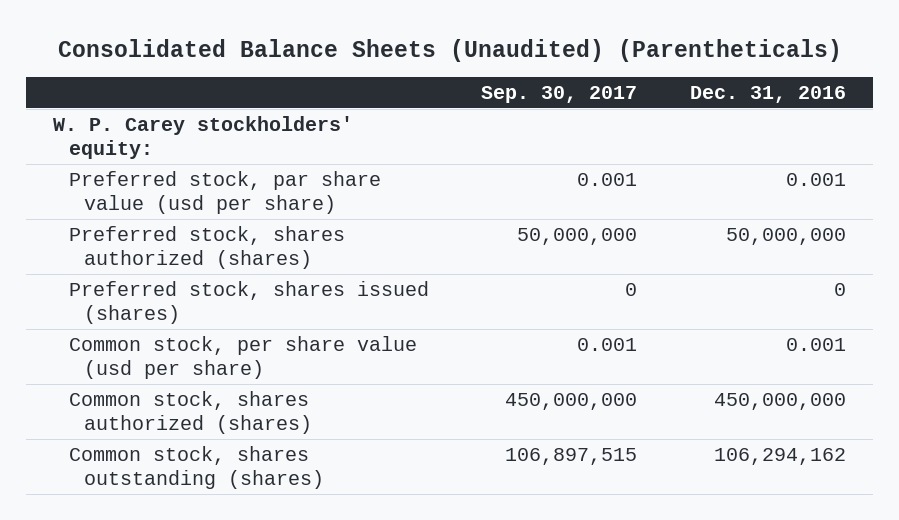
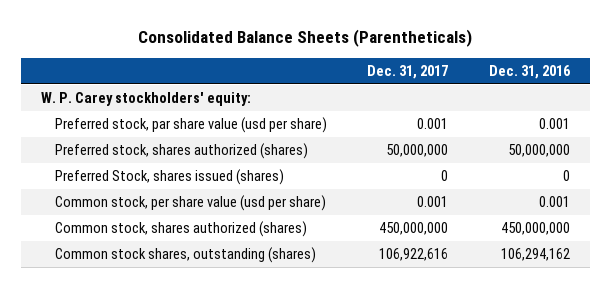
[57,39,842,63] Consolidated Balance Sheets (Unaudited) (Parentheticals) -> [138,29,473,48] Consolidated Balance Sheets (Parentheticals)
[481,86,638,104] Sep. 30, 2017 -> none
none -> [367,64,449,79] Dec. 31, 2017
[68,281,429,324] Preferred stock, shares issued (shares) -> [55,168,285,185] Preferred Stock, shares issued (shares)
[68,446,325,489] Common stock, shares outstanding (shares) -> [55,246,317,263] Common stock shares, outstanding (shares)

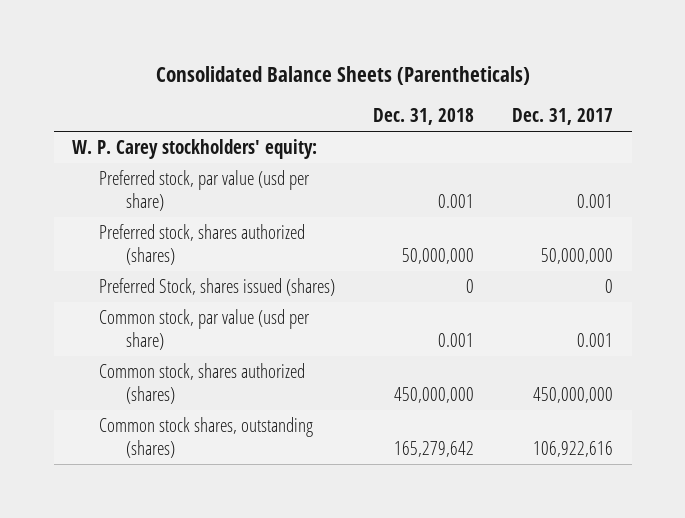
[488,64,571,79] Dec. 31, 2016 -> none
none -> [372,108,474,126] Dec. 31, 2018
[55,116,328,133] Preferred stock, par share value (usd per share) -> [99,169,311,211] Preferred stock, par value (usd per share)
[55,194,327,211] Common stock, per share value (usd per share) -> [99,308,311,350] Common stock, par value (usd per share)

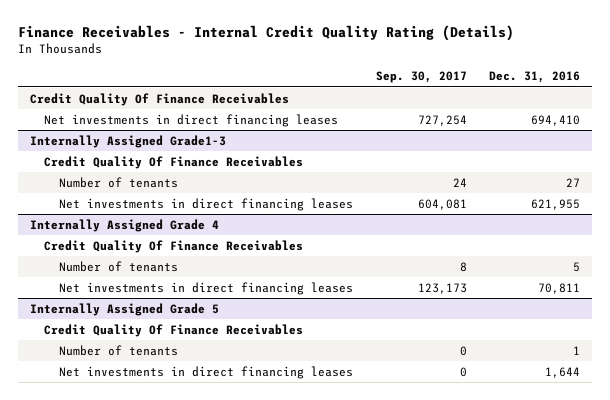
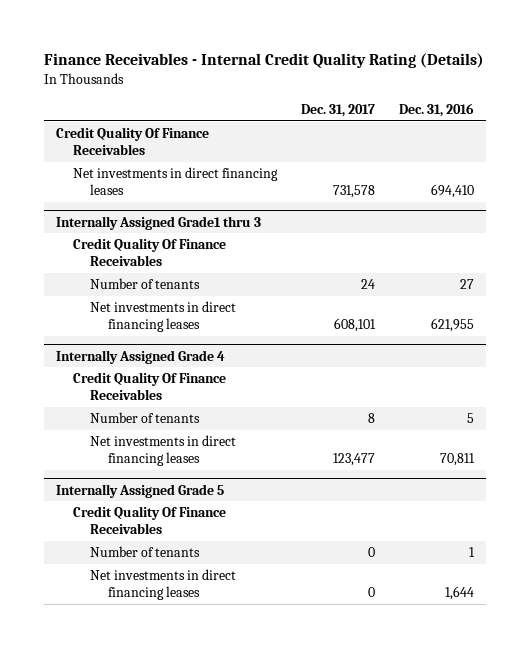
[375,71,467,84] Sep. 30, 2017 -> none
none -> [301,103,376,117] Dec. 31, 2017
[29,134,226,148] Internally Assigned Grade1-3 -> [55,215,261,230] Internally Assigned Grade1 thru 3

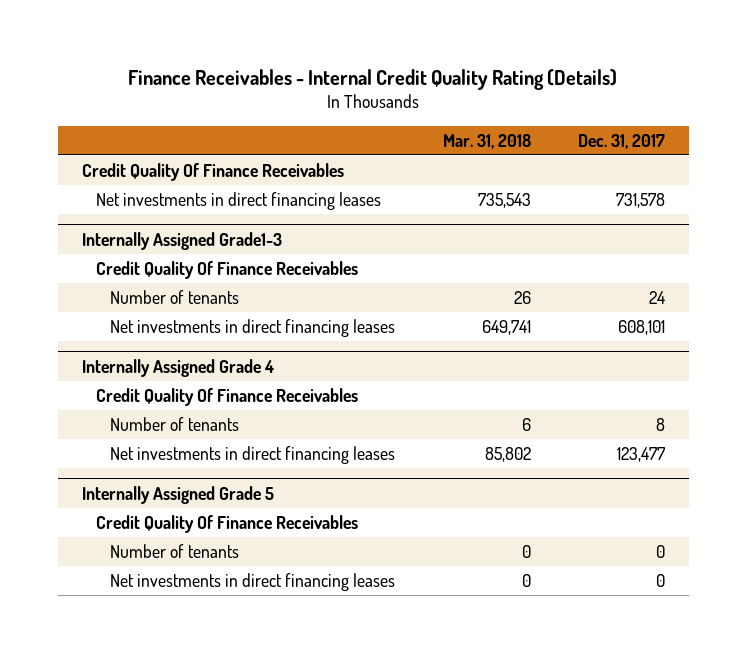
[399,102,475,117] Dec. 31, 2016 -> none
none -> [442,133,531,149] Mar. 31, 2018
[55,215,261,230] Internally Assigned Grade1 thru 3 -> [81,231,282,250] Internally Assigned Grade1-3

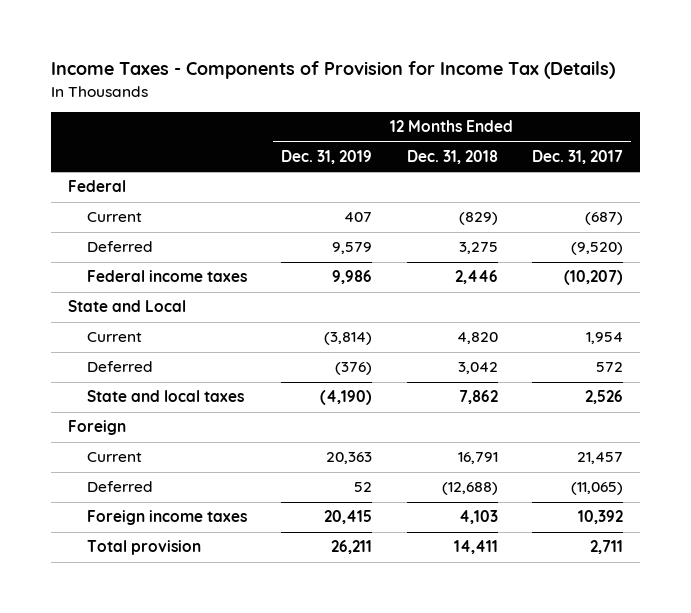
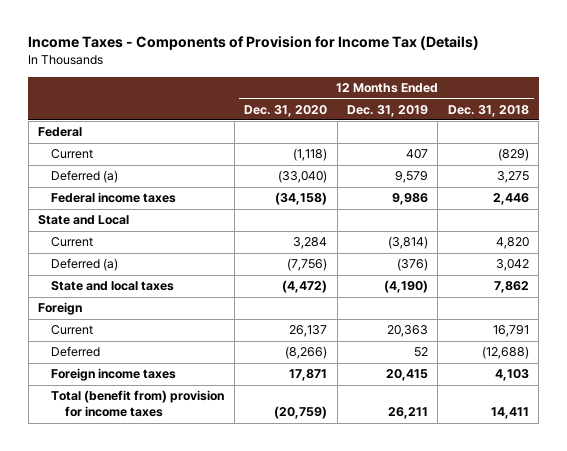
[531,150,623,165] Dec. 31, 2017 -> none
none -> [244,104,328,117] Dec. 31, 2020
[87,241,154,253] Deferred -> [51,170,119,184] Deferred (a)
[87,361,154,373] Deferred -> [51,258,119,272] Deferred (a)
[87,540,202,556] Total provision -> [51,390,225,418] Total (benefit from) provision for income taxes

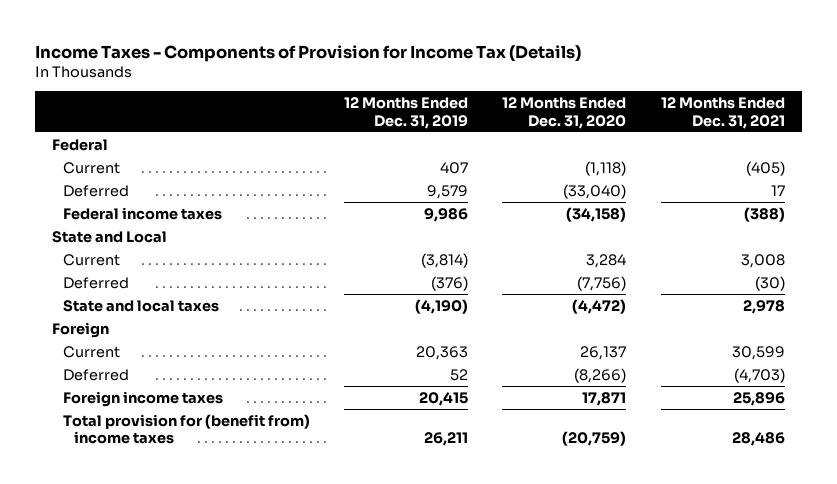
[447,104,529,117] Dec. 31, 2018 -> none
none -> [660,97,785,129] 12 Months Ended Dec. 31, 2021
[51,170,119,184] Deferred (a) -> [63,184,130,197] Deferred
[51,258,119,272] Deferred (a) -> [63,276,130,289] Deferred
[51,390,225,418] Total (benefit from) provision for income taxes -> [63,413,311,445] Total provision for (benefit from) income taxes

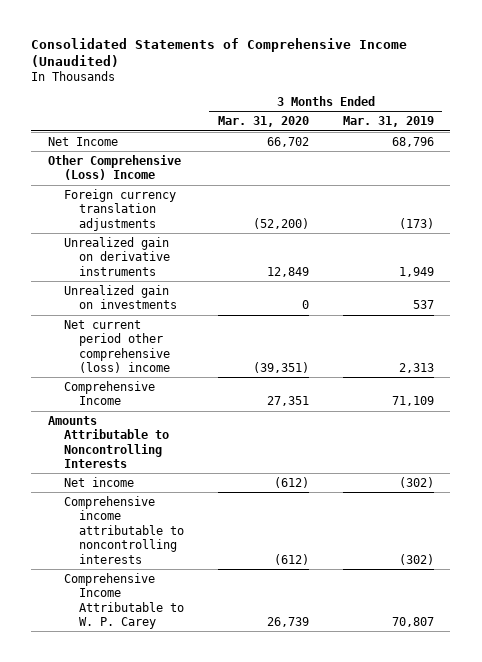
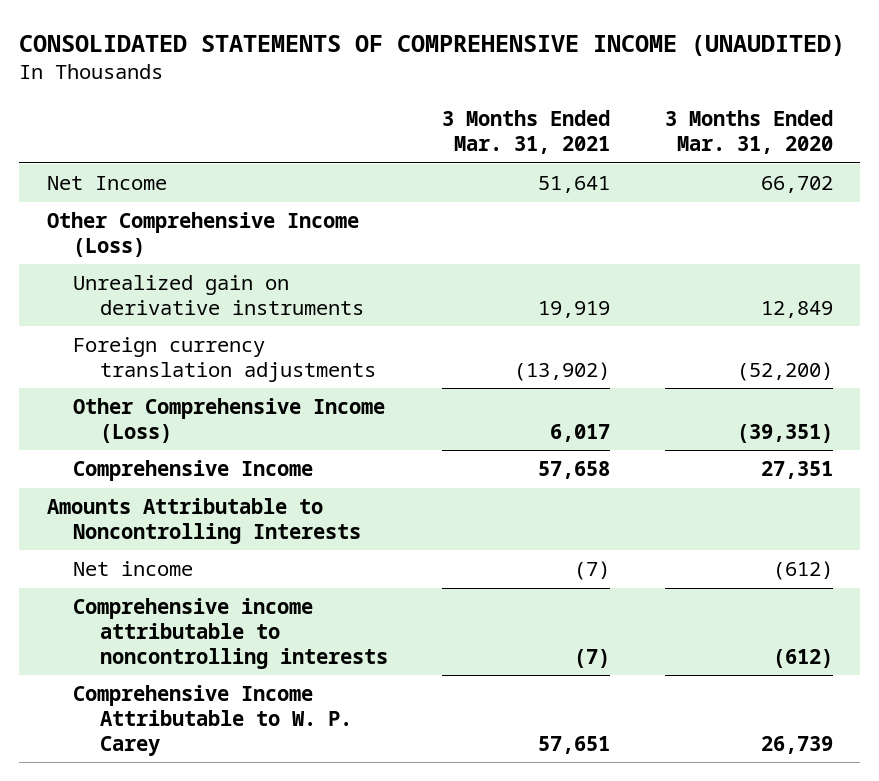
[31,37,408,68] Consolidated Statements of Comprehensive Income (Unaudited) -> [19,34,846,56] CONSOLIDATED STATEMENTS OF COMPREHENSIVE INCOME (UNAUDITED)
[342,116,434,128] Mar. 31, 2019 -> none
none -> [442,110,611,155] 3 Months Ended Mar. 31, 2021
[48,154,182,181] Other Comprehensive (Loss) Income -> [46,212,359,257] Other Comprehensive Income (Loss)
[63,284,178,310] Unrealized gain on investments -> none
[63,188,176,231] Foreign currency translation adjustments -> [73,337,376,382] Foreign currency translation adjustments
[63,319,171,374] Net current period other comprehensive (loss) income -> [73,398,386,443] Other Comprehensive Income (Loss)

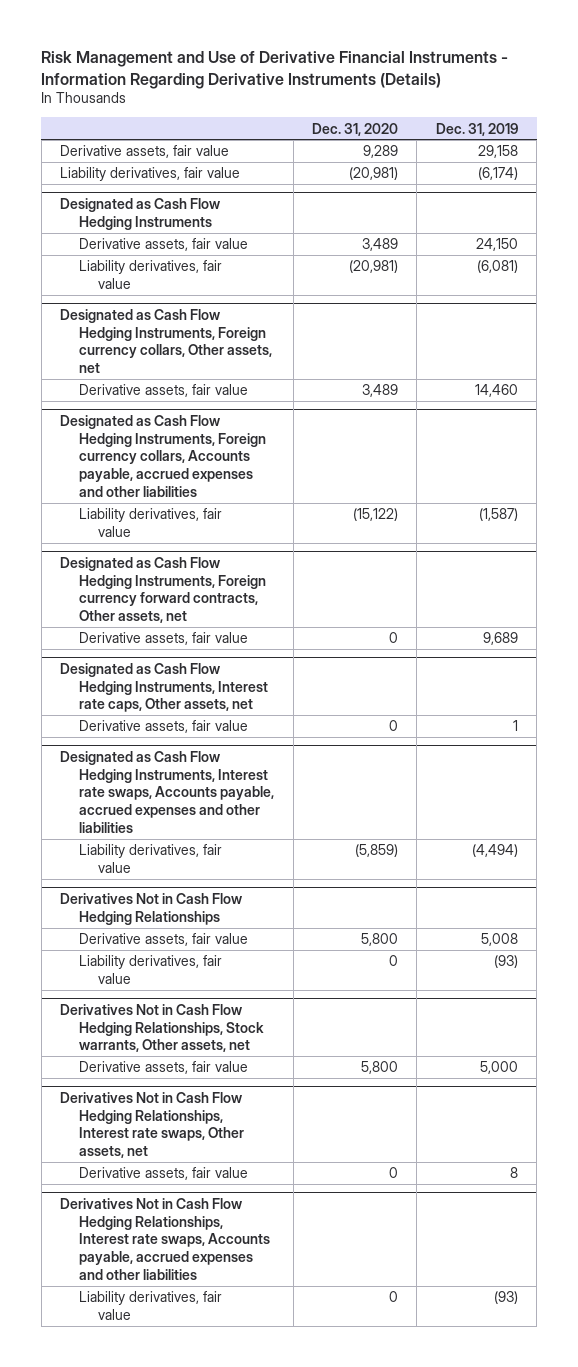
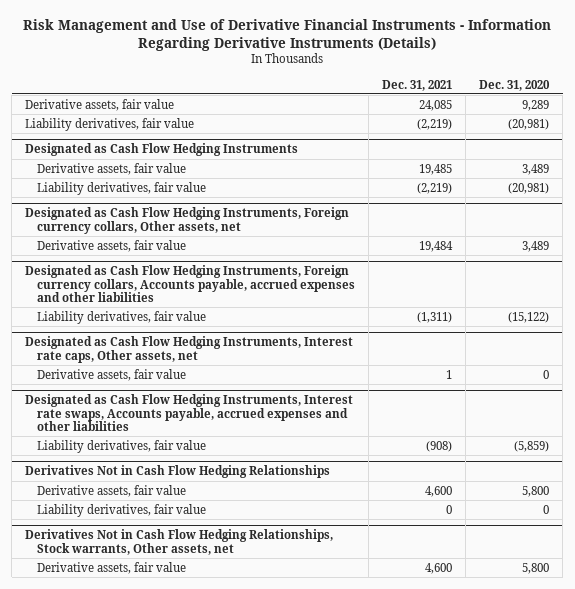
[435,122,518,136] Dec. 31, 2019 -> none
none -> [382,79,453,91] Dec. 31, 2021
[60,556,267,623] Designated as Cash Flow Hedging Instruments, Foreign currency forward contracts, Other assets, net -> none
[79,632,249,646] Derivative assets, fair value -> none
[60,1091,245,1158] Derivatives Not in Cash Flow Hedging Relationships, Interest rate swaps, Other assets, net -> none
[79,1167,249,1181] Derivative assets, fair value -> none
[60,1197,271,1280] Derivatives Not in Cash Flow Hedging Relationships, Interest rate swaps, Accounts payable, accrued expenses and other liabilities -> none
[79,1291,223,1320] Liability derivatives, fair value -> none

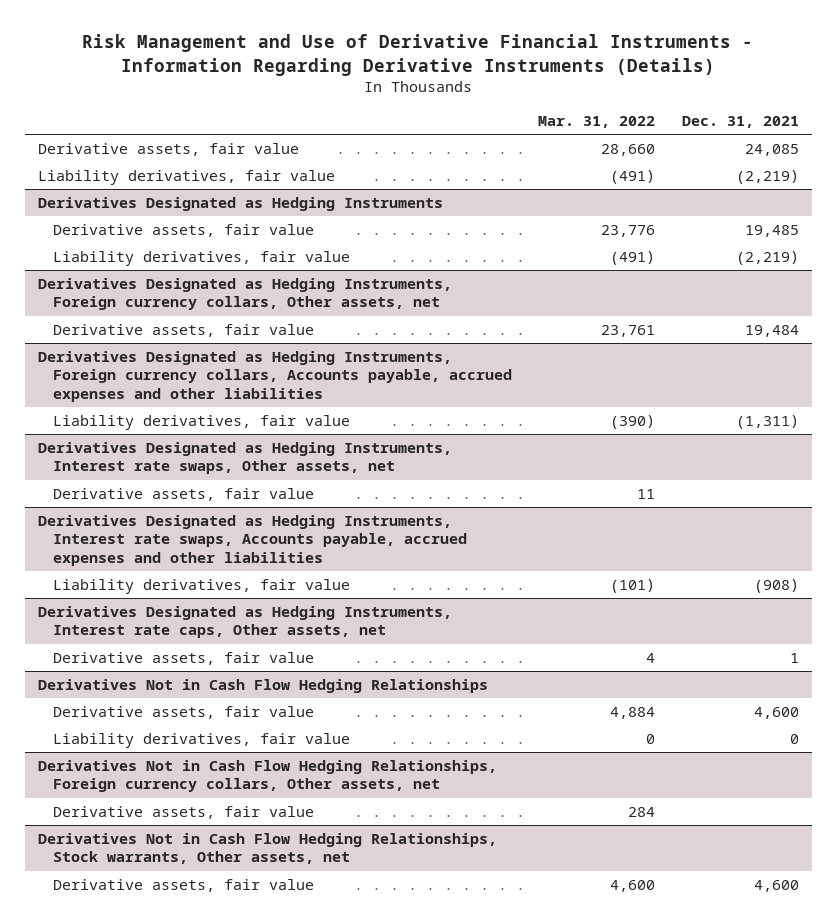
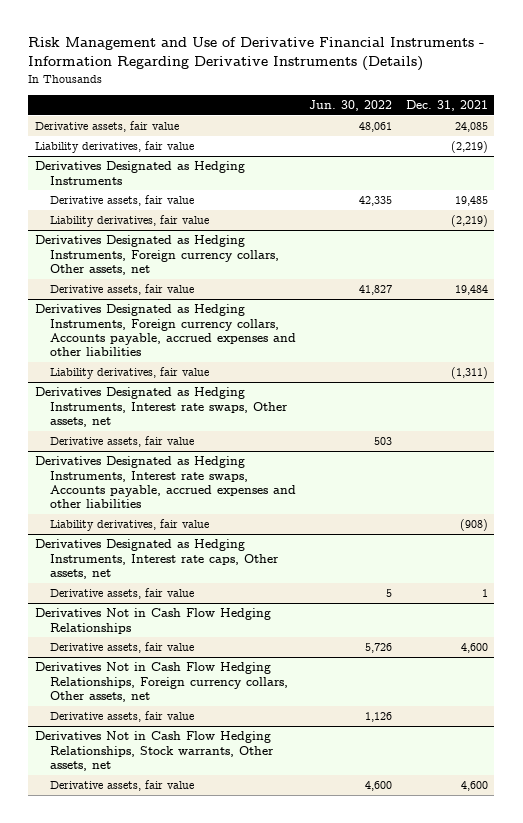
[538,115,656,128] Mar. 31, 2022 -> none
none -> [309,100,393,112] Jun. 30, 2022
[52,732,350,748] Liability derivatives, fair value -> none

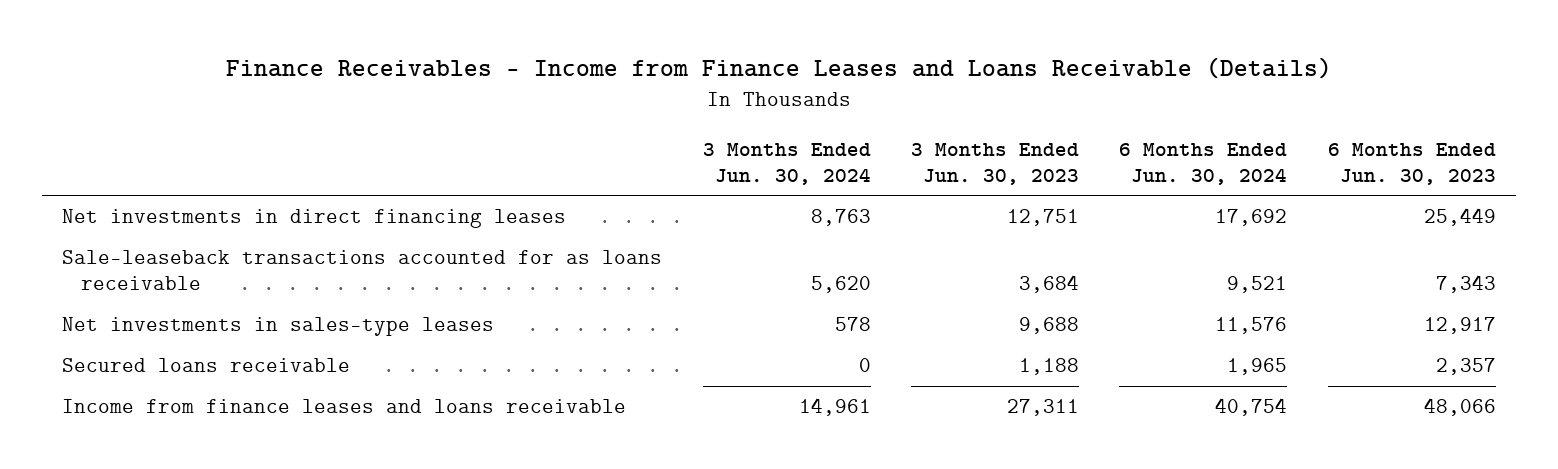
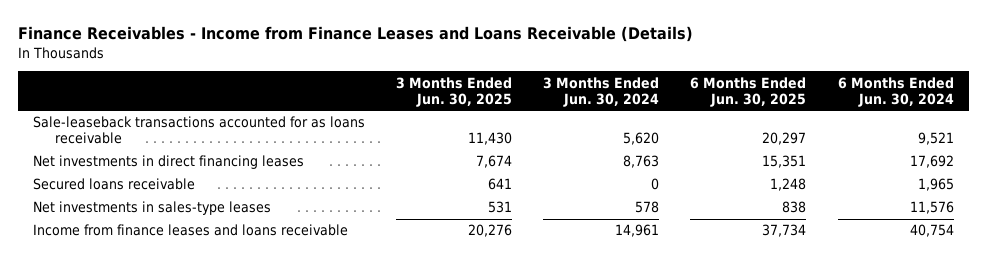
[910,142,1079,185] 3 Months Ended Jun. 30, 2023 -> none
[1327,142,1496,185] 6 Months Ended Jun. 30, 2023 -> none
none -> [396,76,513,107] 3 Months Ended Jun. 30, 2025
none -> [690,76,807,107] 6 Months Ended Jun. 30, 2025
[62,209,567,229] Net investments in direct financing leases -> [33,155,305,170] Net investments in direct financing leases
[62,317,495,337] Net investments in sales-type leases -> [33,201,272,216] Net investments in sales-type leases

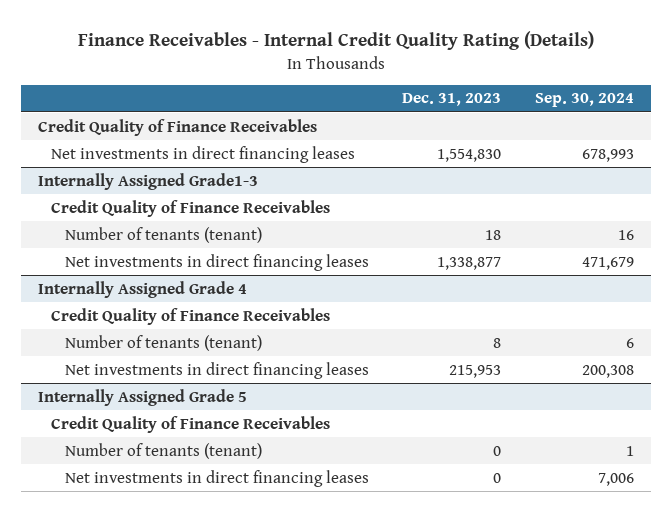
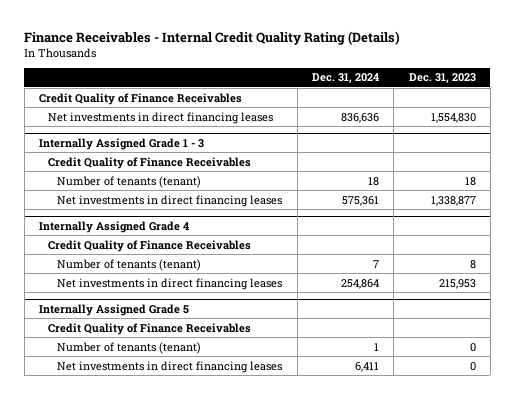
[534,93,634,108] Sep. 30, 2024 -> none
none -> [311,73,379,84] Dec. 31, 2024
[37,172,258,190] Internally Assigned Grade1-3 -> [39,137,205,150] Internally Assigned Grade 1 - 3

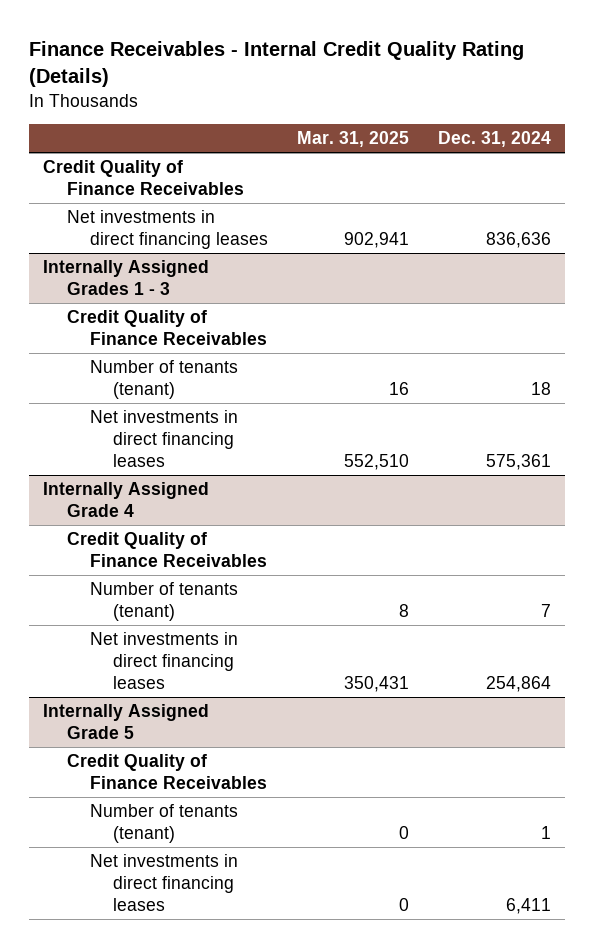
[408,73,476,84] Dec. 31, 2023 -> none
none -> [296,131,409,148] Mar. 31, 2025
[39,137,205,150] Internally Assigned Grade 1 - 3 -> [43,259,210,296] Internally Assigned Grades 1 - 3

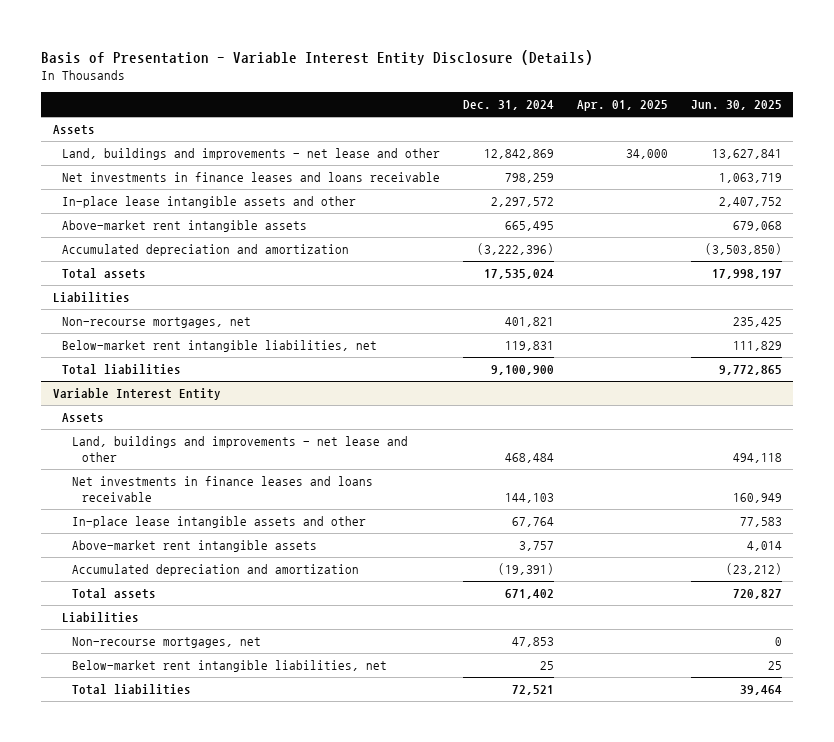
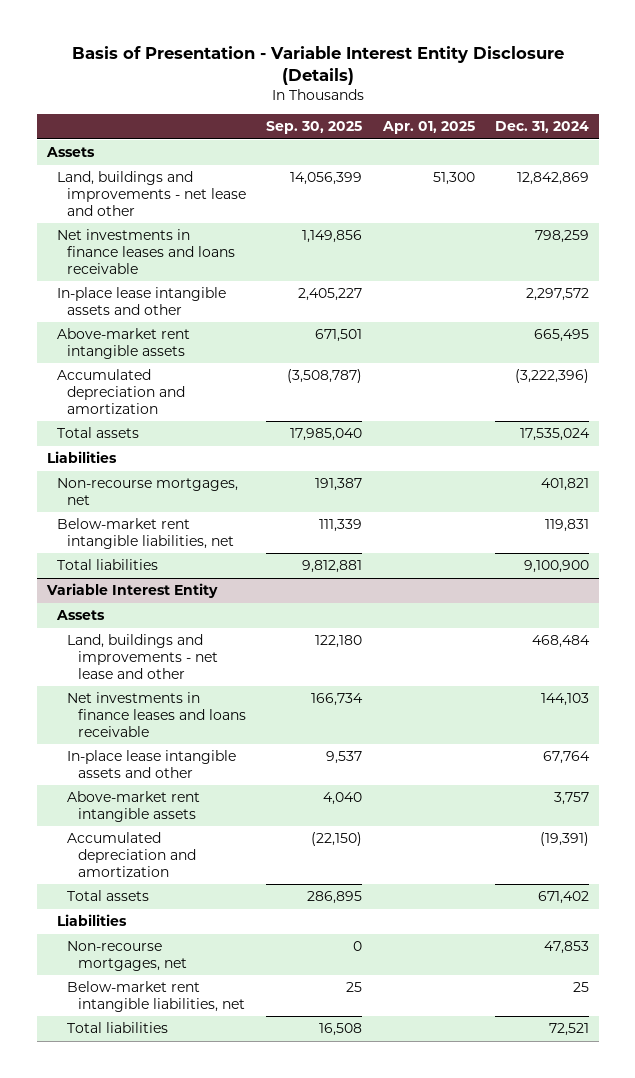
[690,100,782,111] Jun. 30, 2025 -> none
none -> [266,121,363,135] Sep. 30, 2025
[625,149,668,160] 34,000 -> [432,172,475,186] 51,300

